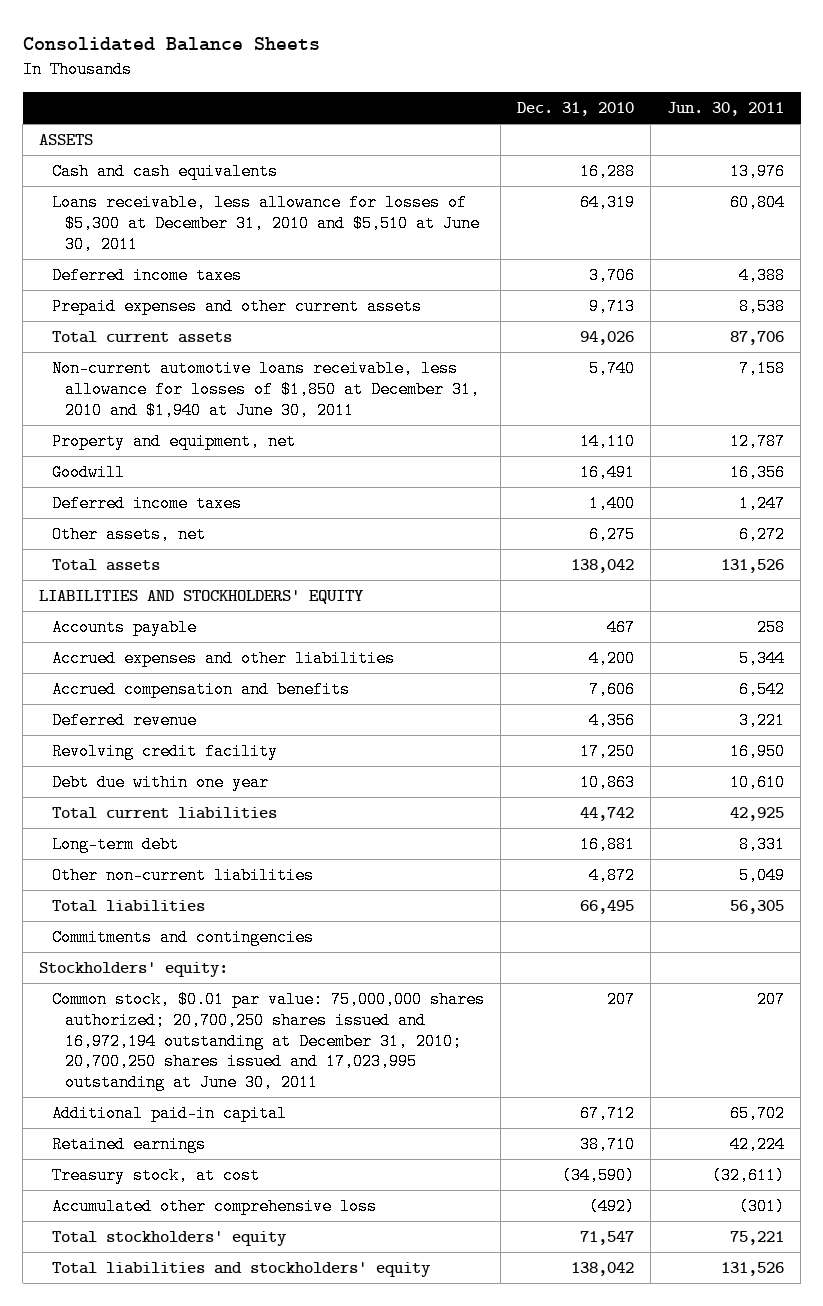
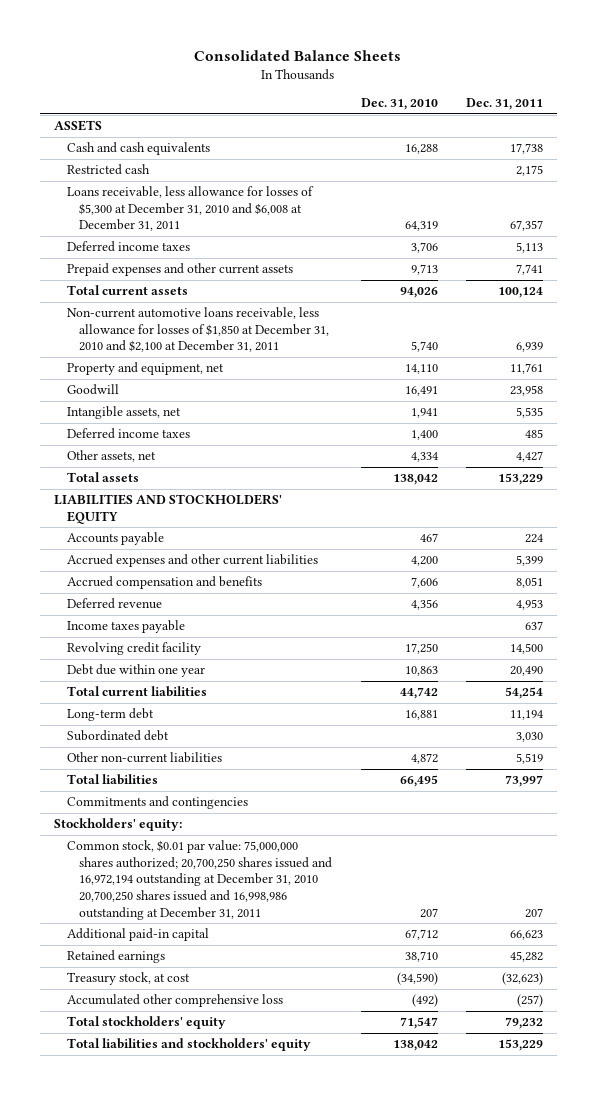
[667,102,785,117] Jun. 30, 2011 -> none
none -> [465,98,543,111] Dec. 31, 2011
none -> [66,164,150,176] Restricted cash
[51,193,480,253] Loans receivable, less allowance for losses of $5,300 at December 31, 2010 and $5,510 at June 30, 2011 -> [66,186,314,232] Loans receivable, less allowance for losses of $5,300 at December 31, 2010 and $6,008 at December 31, 2011
[51,359,480,419] Non-current automotive loans receivable, less allowance for losses of $1,850 at December 31, 2010 and $1,940 at June 30, 2011 -> [66,307,330,353] Non-current automotive loans receivable, less allowance for losses of $1,850 at December 31, 2010 and $2,100 at December 31, 2011
none -> [66,406,181,420] Intangible assets, net
[589,525,636,543] 6,275 -> [410,452,438,463] 4,334
[51,649,395,667] Accrued expenses and other liabilities -> [66,554,318,568] Accrued expenses and other current liabilities
none -> [66,620,185,634] Income taxes payable
none -> [66,730,169,742] Subordinated debt
[51,990,485,1092] Common stock, $0.01 par value: 75,000,000 shares authorized; 20,700,250 shares issued and 16,972,194 outstanding at December 31, 2010; 20,700,250 shares issued and 17,023,995 outstanding at June 30, 2011 -> [66,840,333,920] Common stock, $0.01 par value: 75,000,000 shares authorized; 20,700,250 shares issued and 16,972,194 outstanding at December 31, 2010 20,700,250 shares issued and 16,998,986 outstanding at December 31, 2011

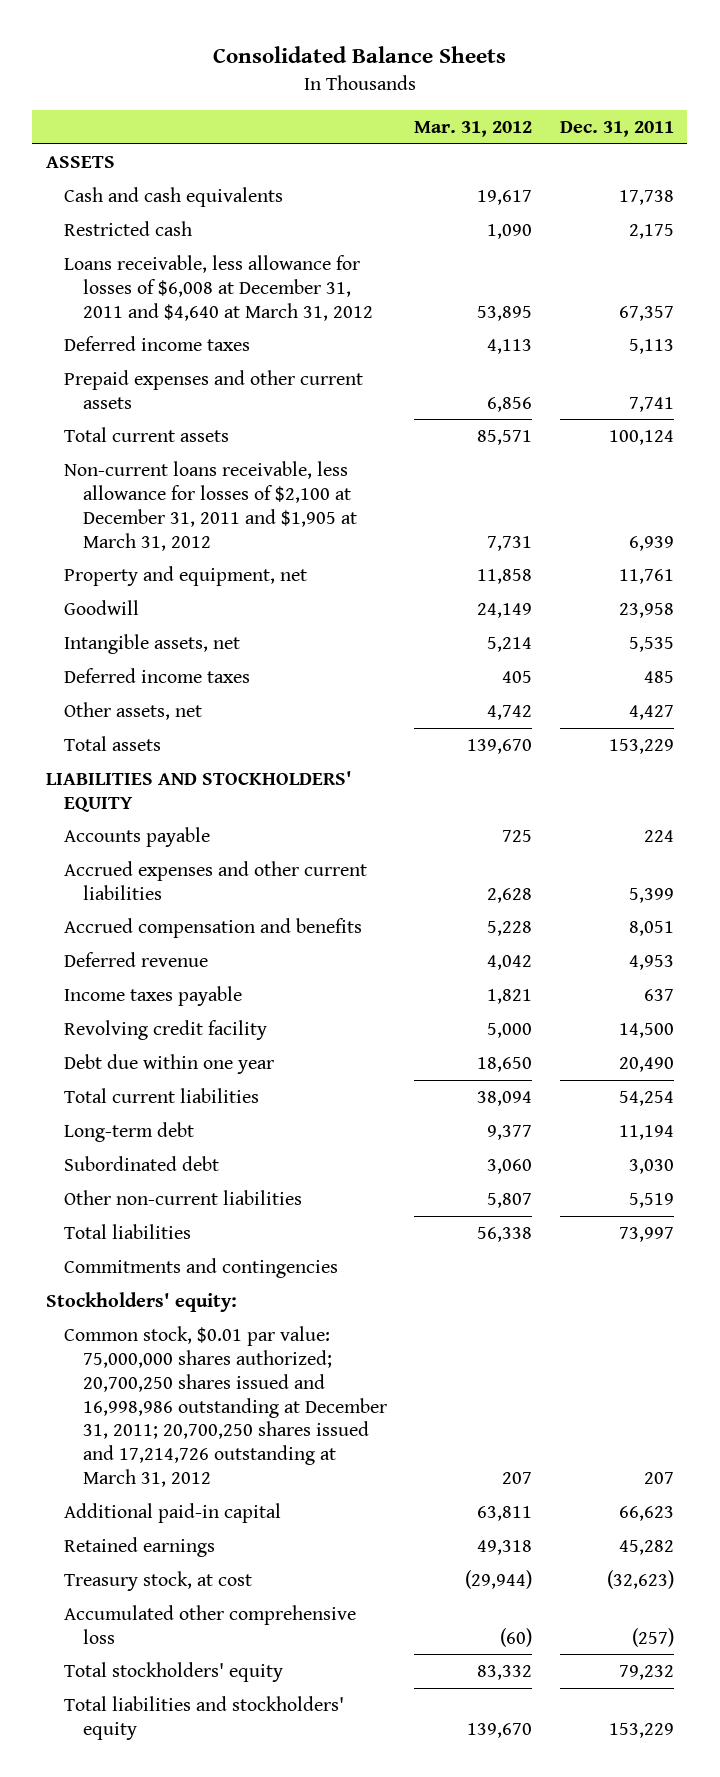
[360,98,438,111] Dec. 31, 2010 -> none
none -> [414,121,533,138] Mar. 31, 2012
[66,186,314,232] Loans receivable, less allowance for losses of $5,300 at December 31, 2010 and $6,008 at December 31, 2011 -> [64,254,374,321] Loans receivable, less allowance for losses of $6,008 at December 31, 2011 and $4,640 at March 31, 2012
[66,307,330,353] Non-current automotive loans receivable, less allowance for losses of $1,850 at December 31, 2010 and $2,100 at December 31, 2011 -> [64,460,358,551] Non-current loans receivable, less allowance for losses of $2,100 at December 31, 2011 and $1,905 at March 31, 2012
[66,840,333,920] Common stock, $0.01 par value: 75,000,000 shares authorized; 20,700,250 shares issued and 16,972,194 outstanding at December 31, 2010 20,700,250 shares issued and 16,998,986 outstanding at December 31, 2011 -> [64,1325,388,1488] Common stock, $0.01 par value: 75,000,000 shares authorized; 20,700,250 shares issued and 16,998,986 outstanding at December 31, 2011; 20,700,250 shares issued and 17,214,726 outstanding at March 31, 2012

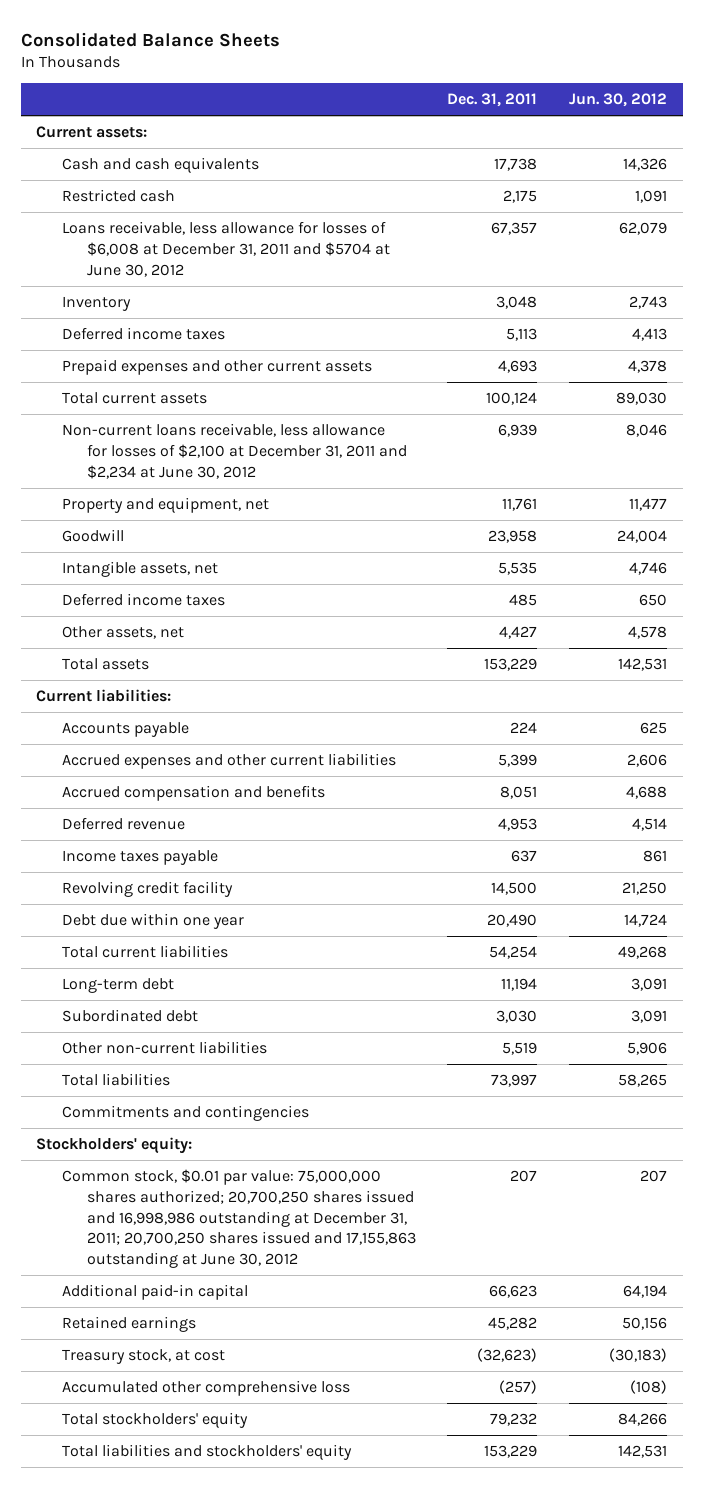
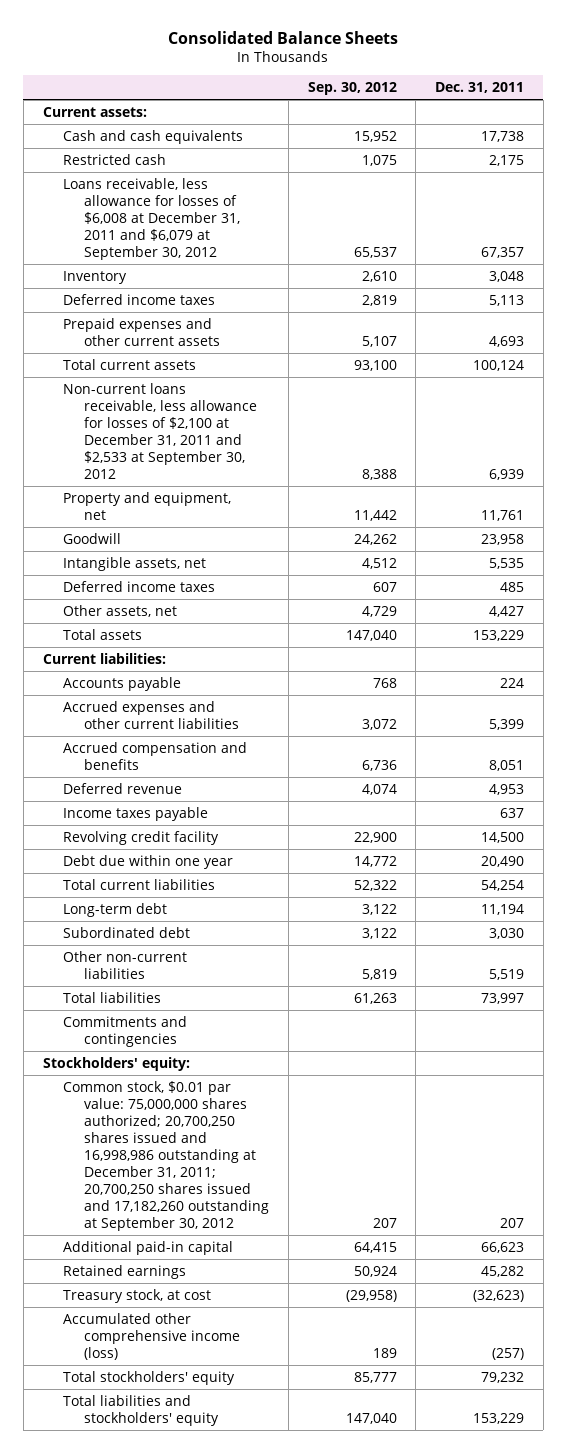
[569,93,668,108] Jun. 30, 2012 -> none
none -> [307,81,397,95] Sep. 30, 2012
[61,221,390,277] Loans receivable, less allowance for losses of $6,008 at December 31, 2011 and $5704 at June 30, 2012 -> [63,177,241,260] Loans receivable, less allowance for losses of $6,008 at December 31, 2011 and $6,079 at September 30, 2012
[61,423,407,479] Non-current loans receivable, less allowance for losses of $2,100 at December 31, 2011 and $2,234 at June 30, 2012 -> [63,382,258,479] Non-current loans receivable, less allowance for losses of $2,100 at December 31, 2011 and $2,533 at September 30, 2012
[61,1169,416,1269] Common stock, $0.01 par value: 75,000,000 shares authorized; 20,700,250 shares issued and 16,998,986 outstanding at December 31, 2011; 20,700,250 shares issued and 17,155,863 outstanding at June 30, 2012 -> [63,1080,270,1231] Common stock, $0.01 par value: 75,000,000 shares authorized; 20,700,250 shares issued and 16,998,986 outstanding at December 31, 2011; 20,700,250 shares issued and 17,182,260 outstanding at September 30, 2012
[61,1380,350,1397] Accumulated other comprehensive loss -> [63,1312,241,1360] Accumulated other comprehensive income (loss)

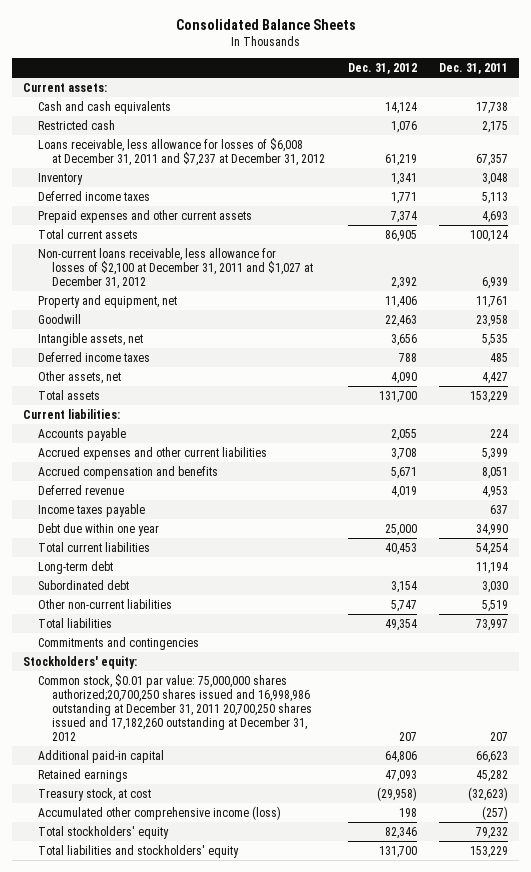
[307,81,397,95] Sep. 30, 2012 -> none
none -> [347,63,417,75] Dec. 31, 2012
[63,177,241,260] Loans receivable, less allowance for losses of $6,008 at December 31, 2011 and $6,079 at September 30, 2012 -> [37,137,326,166] Loans receivable, less allowance for losses of $6,008 at December 31, 2011 and $7,237 at December 31, 2012
[63,382,258,479] Non-current loans receivable, less allowance for losses of $2,100 at December 31, 2011 and $2,533 at September 30, 2012 -> [37,247,314,289] Non-current loans receivable, less allowance for losses of $2,100 at December 31, 2011 and $1,027 at December 31, 2012
[63,830,220,845] Revolving credit facility -> none
[481,855,525,867] 20,490 -> [476,523,509,536] 34,990
[63,1080,270,1231] Common stock, $0.01 par value: 75,000,000 shares authorized; 20,700,250 shares issued and 16,998,986 outstanding at December 31, 2011; 20,700,250 shares issued and 17,182,260 outstanding at September 30, 2012 -> [37,673,313,741] Common stock, $0.01 par value: 75,000,000 shares authorized;20,700,250 shares issued and 16,998,986 outstanding at December 31, 2011 20,700,250 shares issued and 17,182,260 outstanding at December 31, 2012

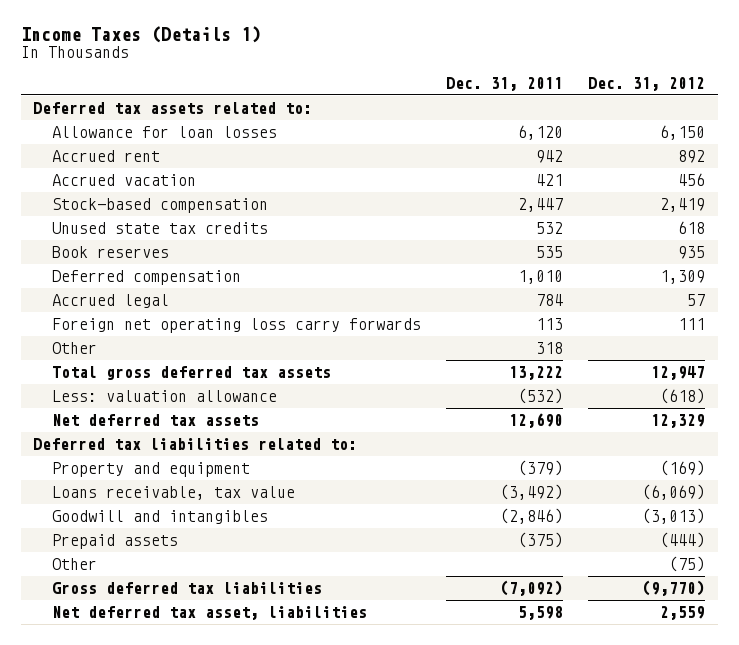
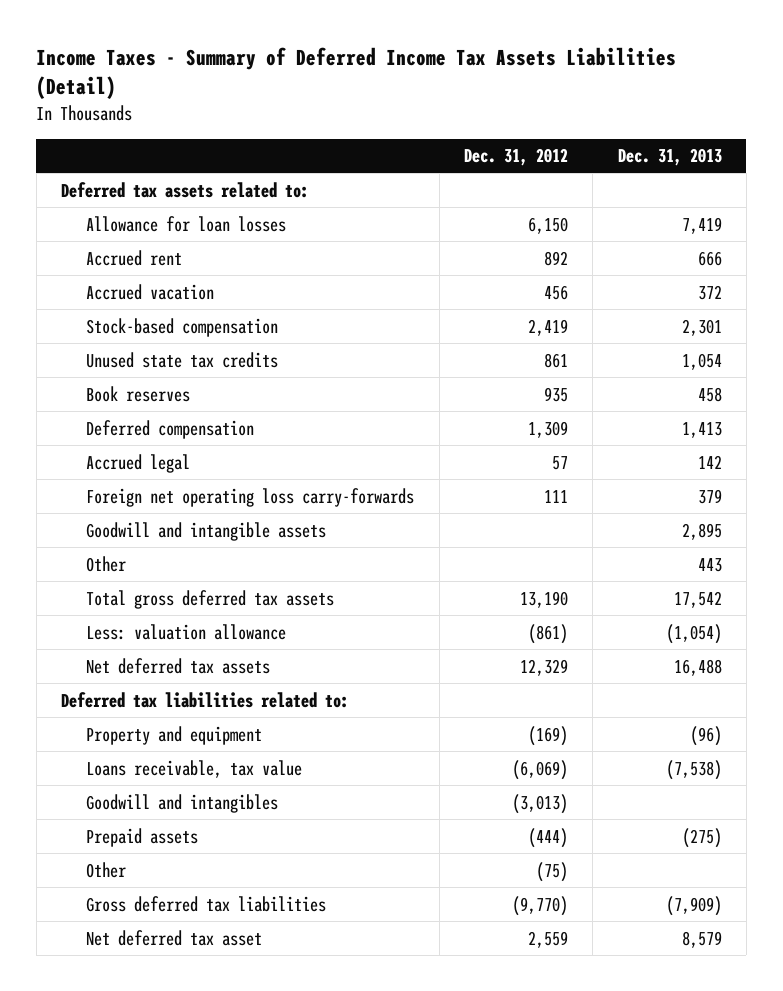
[20,25,261,43] Income Taxes (Details 1) -> [36,47,677,100] Income Taxes - Summary of Deferred Income Tax Assets Liabilities (Detail)
[446,76,564,91] Dec. 31, 2011 -> none
none -> [617,148,722,167] Dec. 31, 2013
[678,220,706,234] 618 -> [543,352,568,368] 861
[51,317,421,333] Foreign net operating loss carry forwards -> [86,487,415,507] Foreign net operating loss carry-forwards
none -> [86,521,327,541] Goodwill and intangible assets
[651,365,706,380] 12,947 -> [519,590,568,608] 13,190
[660,387,706,404] (618) -> [527,623,568,644] (861)
[51,605,367,620] Net deferred tax asset, liabilities -> [86,929,263,946] Net deferred tax asset

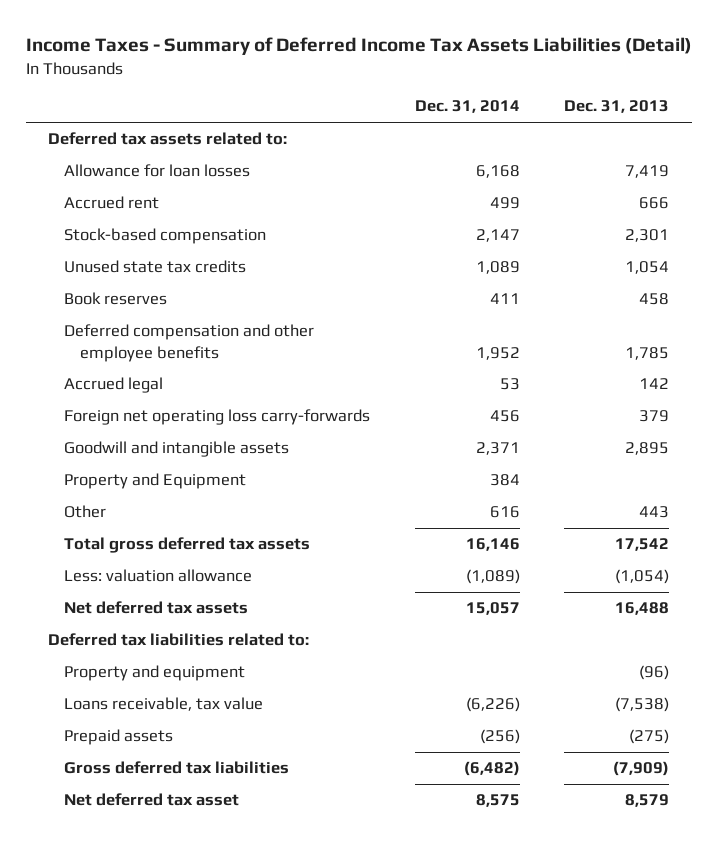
[463,148,568,167] Dec. 31, 2012 -> none
none -> [414,100,520,114] Dec. 31, 2014
[86,283,215,300] Accrued vacation -> none
[86,419,255,439] Deferred compensation -> [64,324,315,362] Deferred compensation and other employee benefits
[681,421,722,438] 1,413 -> [625,346,670,360] 1,785
none -> [64,473,247,490] Property and Equipment
[86,793,279,813] Goodwill and intangibles -> none
[86,861,127,878] Other -> none

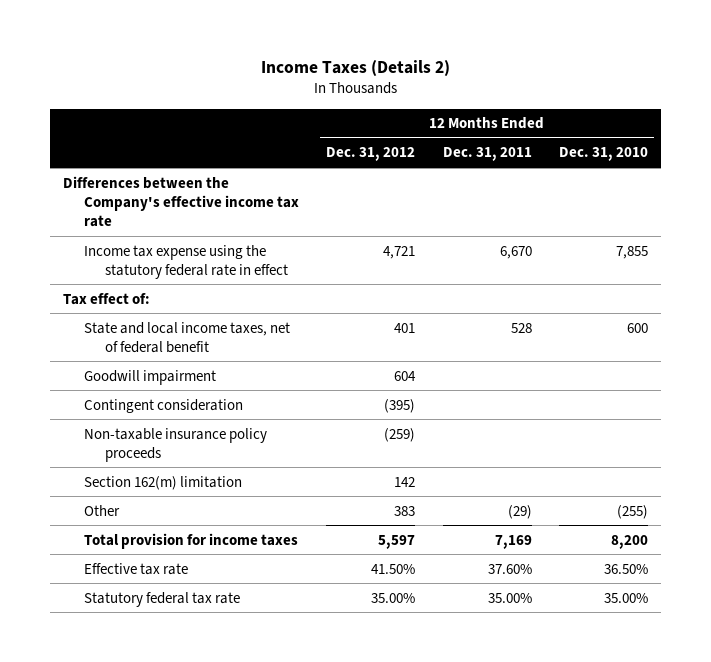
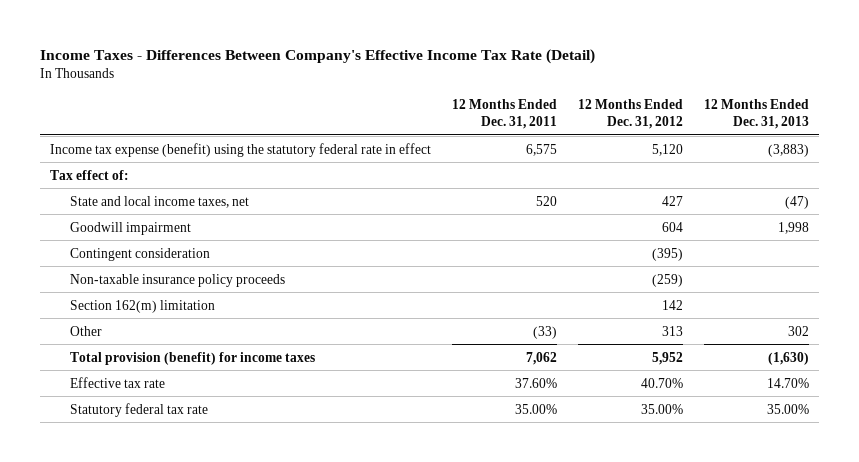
[260,60,450,77] Income Taxes (Details 2) -> [39,49,595,65] Income Taxes - Differences Between Company's Effective Income Tax Rate (Detail)
[558,147,648,162] Dec. 31, 2010 -> none
none -> [703,99,809,129] 12 Months Ended Dec. 31, 2013
[63,175,300,227] Differences between the Company's effective income tax rate -> none
[84,244,289,279] Income tax expense using the statutory federal rate in effect -> [50,142,432,157] Income tax expense (benefit) using the statutory federal rate in effect
[383,245,416,259] 4,721 -> [651,143,683,156] 5,120
[499,245,532,259] 6,670 -> [525,143,557,156] 6,575
[84,321,291,353] State and local income taxes, net of federal benefit -> [69,195,249,208] State and local income taxes, net
[394,322,416,333] 401 -> [661,195,683,206] 427
[510,322,532,333] 528 -> [535,195,557,206] 520
[394,505,416,516] 383 -> [661,325,683,336] 313
[507,504,532,519] (29) -> [532,325,557,339] (33)
[84,532,299,549] Total provision for income taxes -> [69,351,315,365] Total provision (benefit) for income taxes
[378,534,416,549] 5,597 -> [651,351,683,365] 5,952
[494,534,532,549] 7,169 -> [525,351,557,365] 7,062
[371,563,416,574] 41.50% -> [640,377,683,388] 40.70%

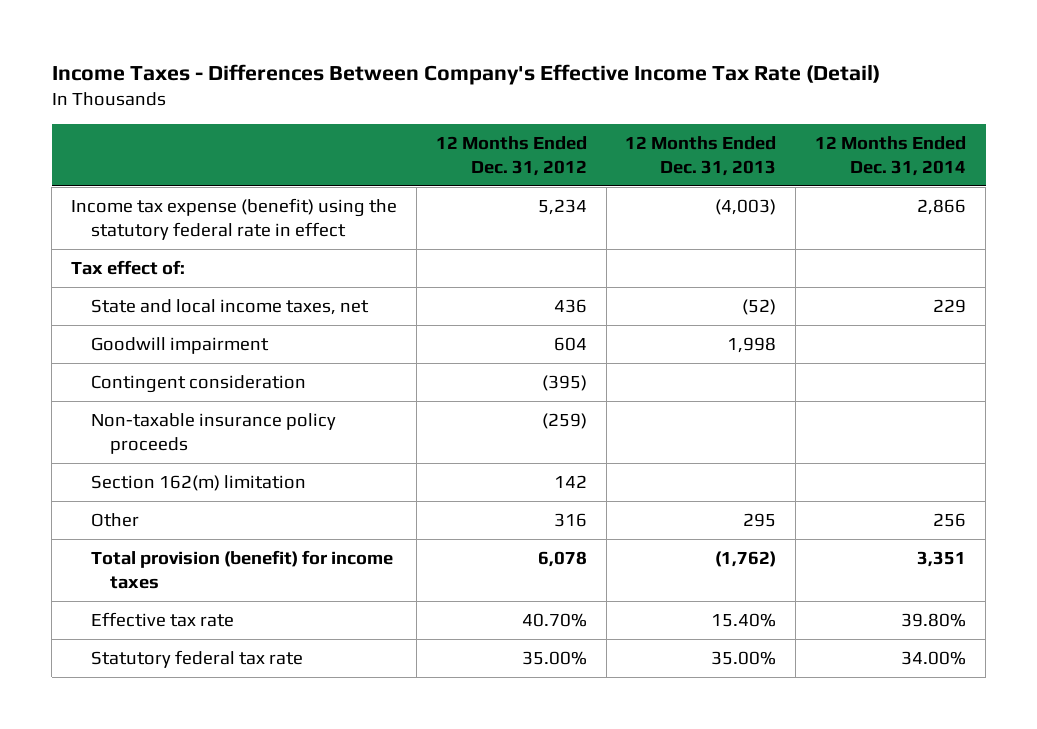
[451,99,557,129] 12 Months Ended Dec. 31, 2011 -> none
none -> [815,135,967,176] 12 Months Ended Dec. 31, 2014
[651,143,683,156] 5,120 -> [537,199,587,216] 5,234
[767,143,809,157] (3,883) -> [715,199,777,216] (4,003)
[661,195,683,206] 427 -> [553,299,587,314] 436
[784,195,809,209] (47) -> [742,299,777,316] (52)
[661,325,683,336] 313 -> [553,513,587,528] 316
[787,325,809,336] 302 -> [743,513,777,528] 295
[651,351,683,365] 5,952 -> [537,551,587,568] 6,078
[767,351,809,365] (1,630) -> [715,551,777,568] (1,762)
[766,377,809,388] 14.70% -> [711,613,777,628] 15.40%

